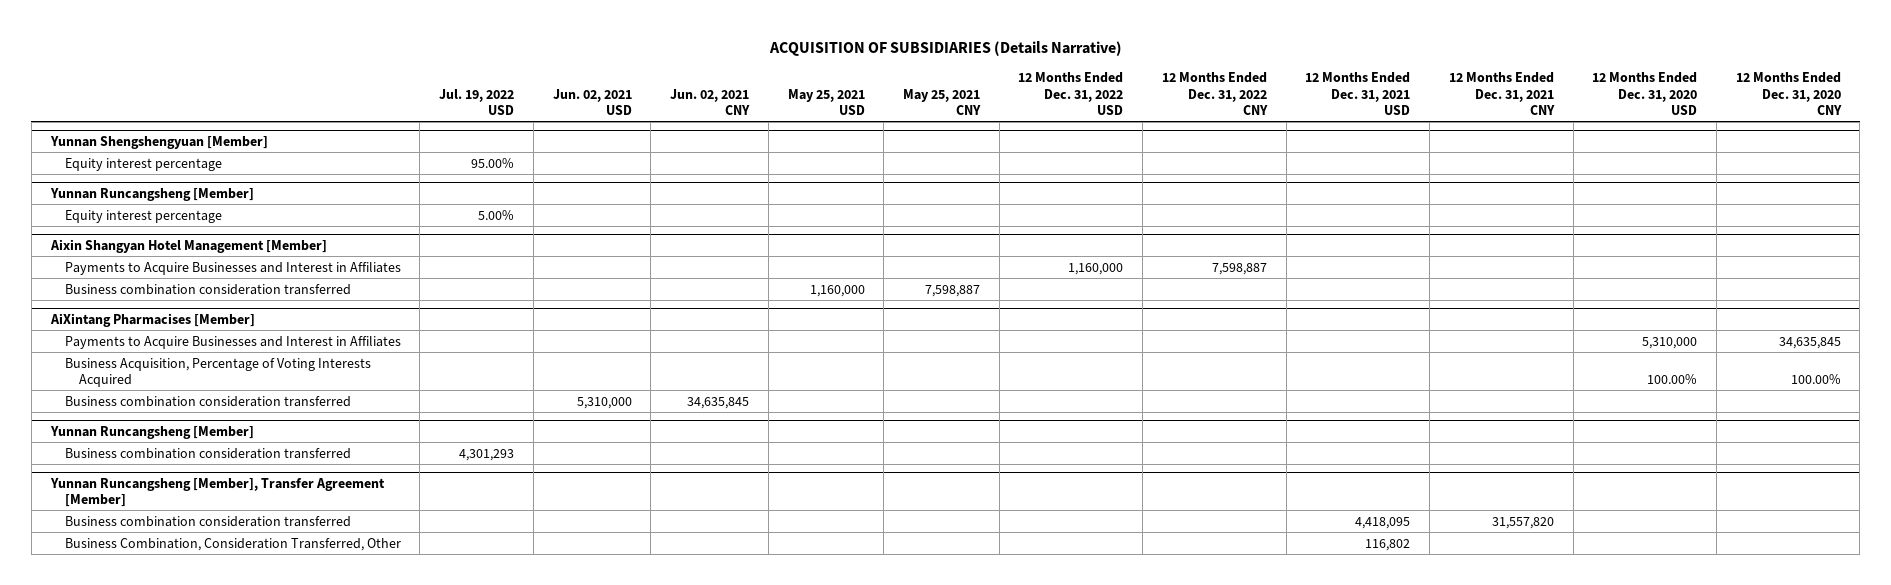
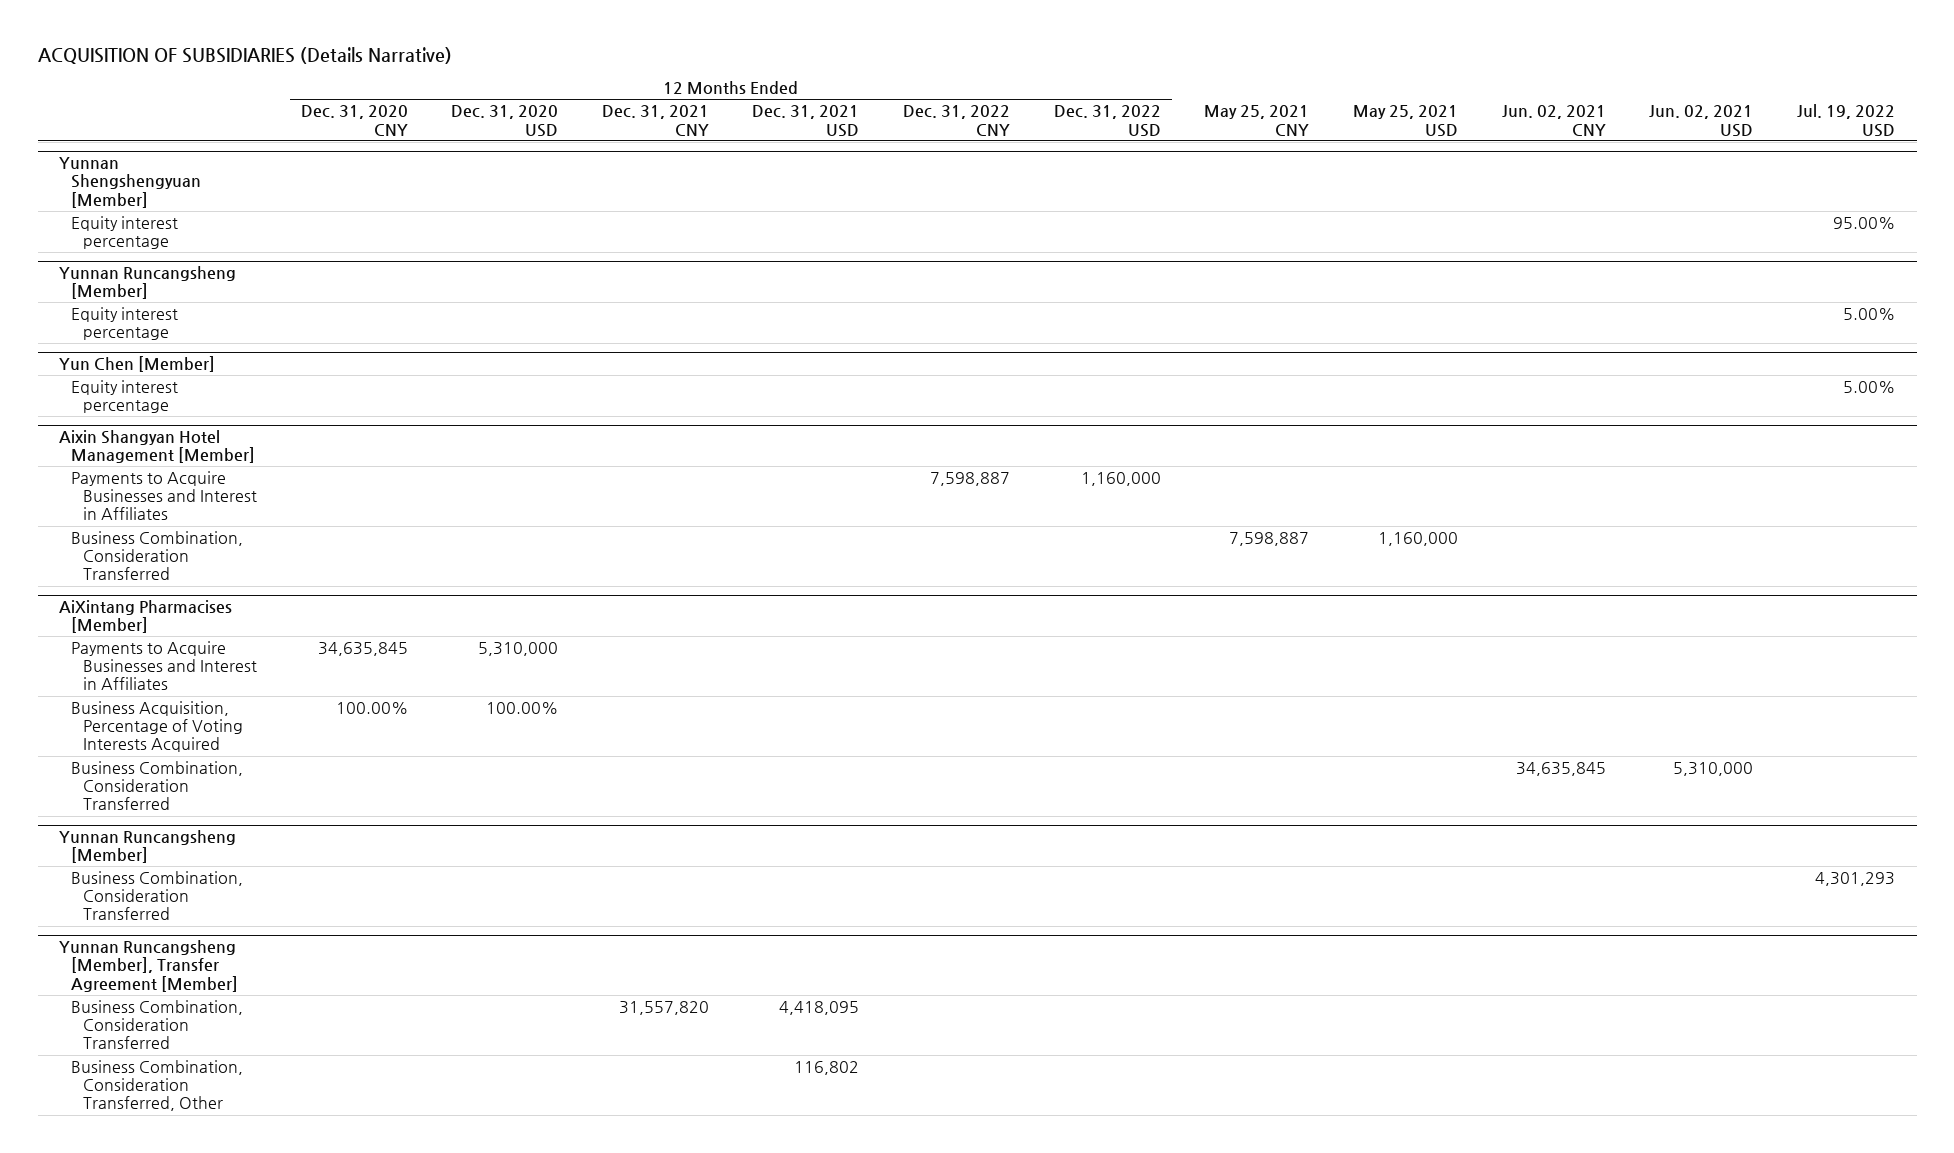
none -> [59,355,216,372] Yun Chen [Member]
none -> [71,379,179,414] Equity interest percentage
[64,283,351,295] Business combination consideration transferred -> [71,530,244,581] Business Combination, Consideration Transferred
[64,395,351,407] Business combination consideration transferred -> [71,760,244,811] Business Combination, Consideration Transferred
[64,447,351,459] Business combination consideration transferred -> [71,870,244,921] Business Combination, Consideration Transferred
[64,515,351,527] Business combination consideration transferred -> [71,999,244,1050] Business Combination, Consideration Transferred

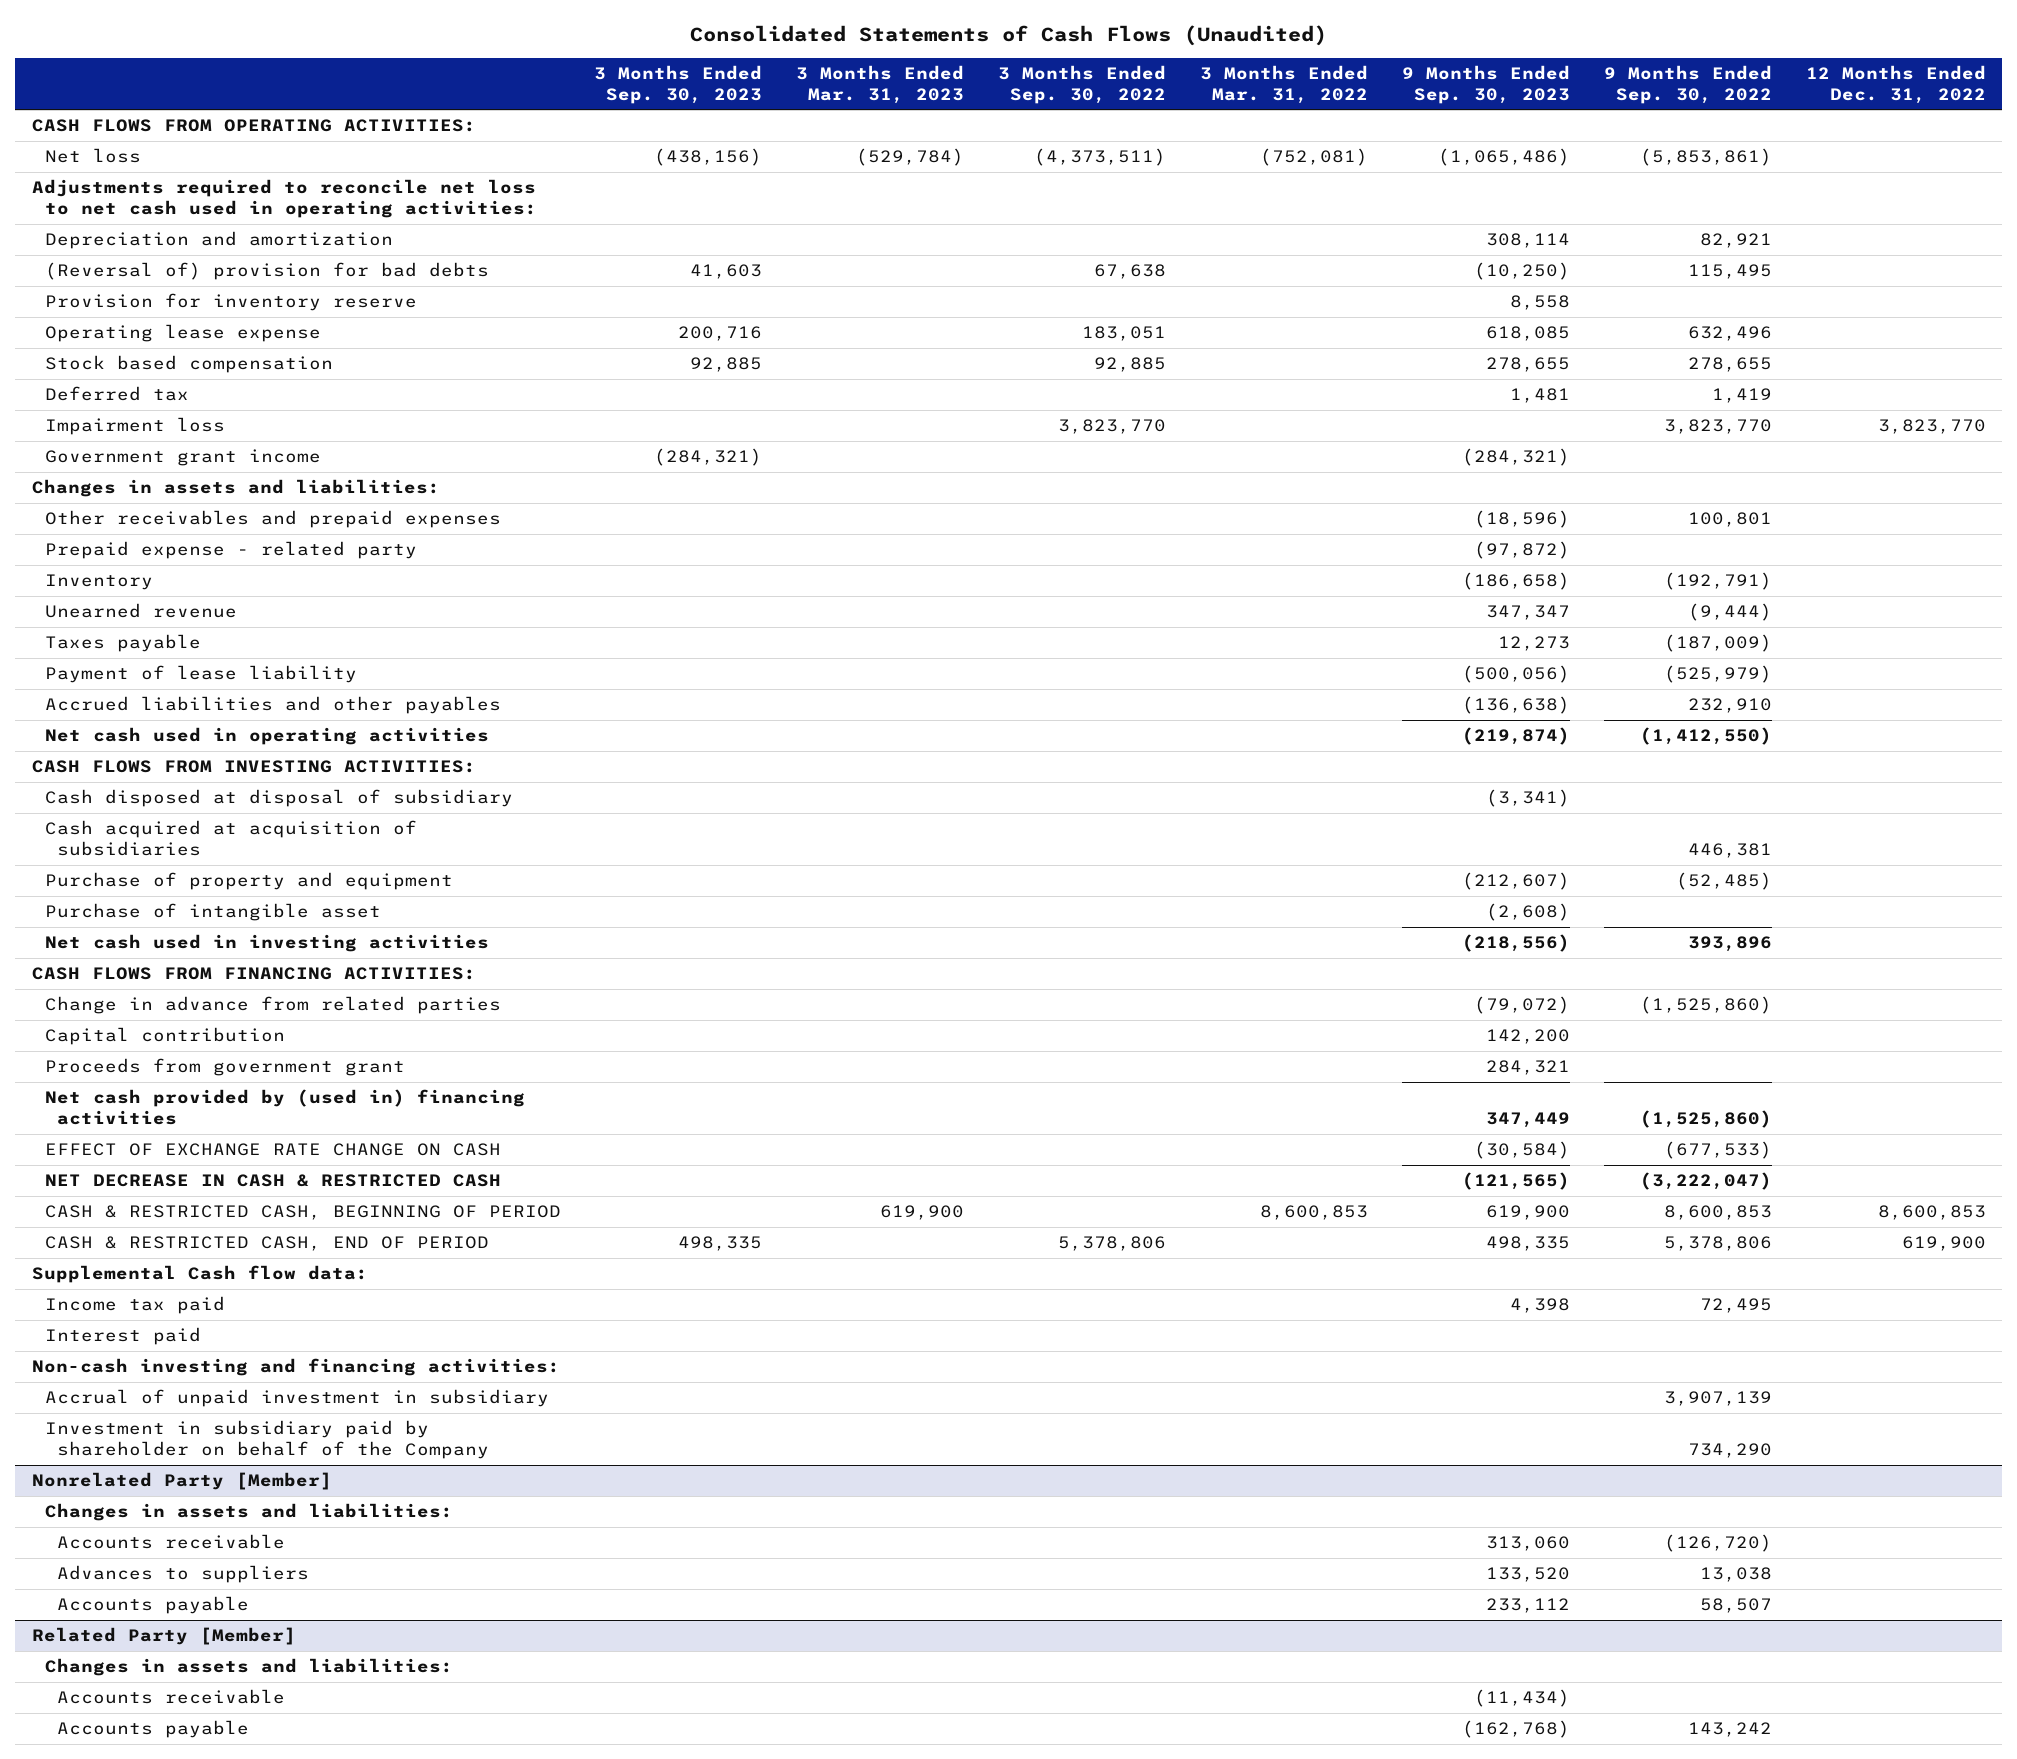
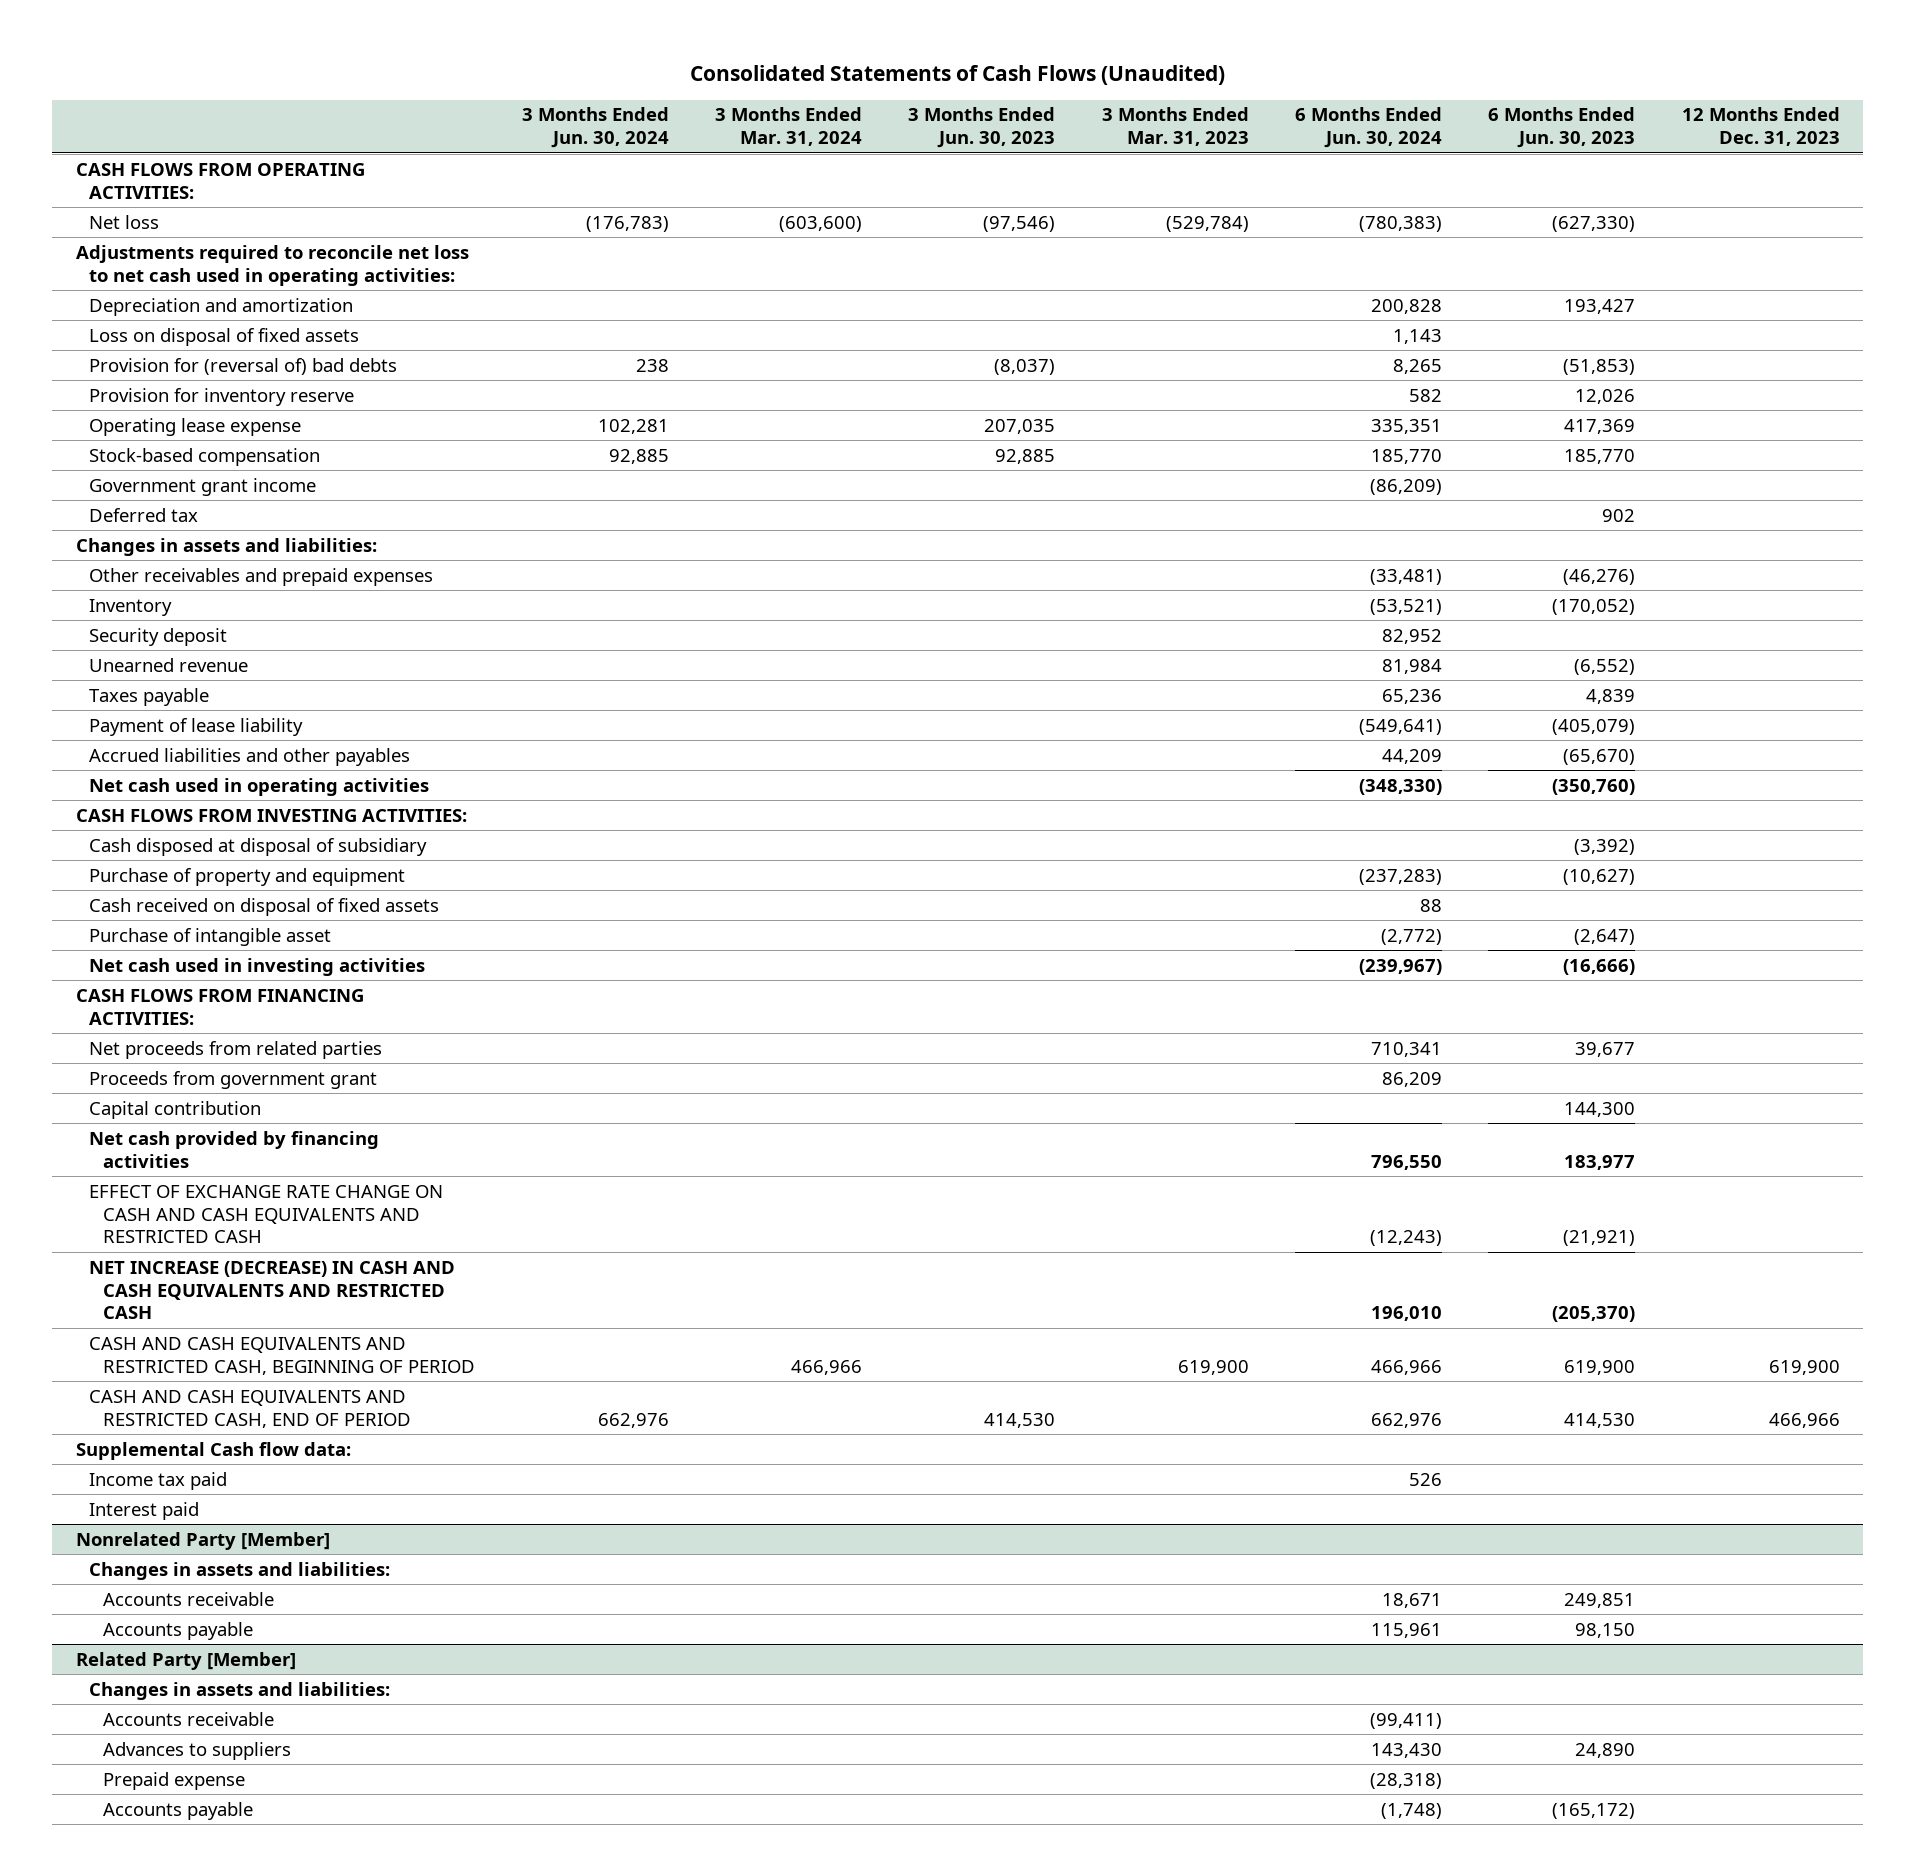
[594,64,763,104] 3 Months Ended Sep. 30, 2023 -> none
[998,64,1167,104] 3 Months Ended Sep. 30, 2022 -> none
[1199,64,1368,104] 3 Months Ended Mar. 31, 2022 -> none
[1401,64,1570,104] 9 Months Ended Sep. 30, 2023 -> none
[1603,64,1772,104] 9 Months Ended Sep. 30, 2022 -> none
[1805,64,1986,104] 12 Months Ended Dec. 31, 2022 -> none
none -> [521,107,669,149] 3 Months Ended Jun. 30, 2024
none -> [714,107,862,147] 3 Months Ended Mar. 31, 2024
none -> [908,107,1056,149] 3 Months Ended Jun. 30, 2023
none -> [1294,107,1442,149] 6 Months Ended Jun. 30, 2024
none -> [1488,107,1636,149] 6 Months Ended Jun. 30, 2023
none -> [1681,107,1840,147] 12 Months Ended Dec. 31, 2023
none -> [89,327,360,346] Loss on disposal of fixed assets
[44,262,489,281] (Reversal of) provision for bad debts -> [89,357,398,375] Provision for (reversal of) bad debts
[44,417,225,436] Impairment loss -> none
[44,355,333,374] Stock based compensation -> [89,447,321,466] Stock-based compensation
[44,386,189,402] Deferred tax -> [89,507,199,522] Deferred tax
[44,541,417,560] Prepaid expense - related party -> none
none -> [89,627,228,646] Security deposit
[44,820,417,857] Cash acquired at acquisition of subsidiaries -> none
none -> [89,897,440,916] Cash received on disposal of fixed assets
[44,996,501,1015] Change in advance from related parties -> [89,1040,383,1059] Net proceeds from related parties
[44,1027,285,1046] Capital contribution -> [89,1100,262,1119] Capital contribution
[44,1089,525,1126] Net cash provided by (used in) financing activities -> [89,1130,380,1168] Net cash provided by financing activities
[44,1143,501,1157] EFFECT OF EXCHANGE RATE CHANGE ON CASH -> [89,1184,444,1244] EFFECT OF EXCHANGE RATE CHANGE ON CASH AND CASH EQUIVALENTS AND RESTRICTED CASH
[44,1174,501,1188] NET DECREASE IN CASH & RESTRICTED CASH -> [89,1260,456,1320] NET INCREASE (DECREASE) IN CASH AND CASH EQUIVALENTS AND RESTRICTED CASH
[44,1205,561,1221] CASH & RESTRICTED CASH, BEGINNING OF PERIOD -> [89,1336,476,1375] CASH AND CASH EQUIVALENTS AND RESTRICTED CASH, BEGINNING OF PERIOD
[44,1236,489,1252] CASH & RESTRICTED CASH, END OF PERIOD -> [89,1389,412,1428] CASH AND CASH EQUIVALENTS AND RESTRICTED CASH, END OF PERIOD
[31,1358,560,1377] Non-cash investing and financing activities: -> none
[44,1389,549,1408] Accrual of unpaid investment in subsidiary -> none
[44,1420,490,1460] Investment in subsidiary paid by shareholder on behalf of the Company -> none
[57,1565,310,1584] Advances to suppliers -> none
none -> [103,1741,292,1760] Advances to suppliers
none -> [103,1771,246,1790] Prepaid expense

